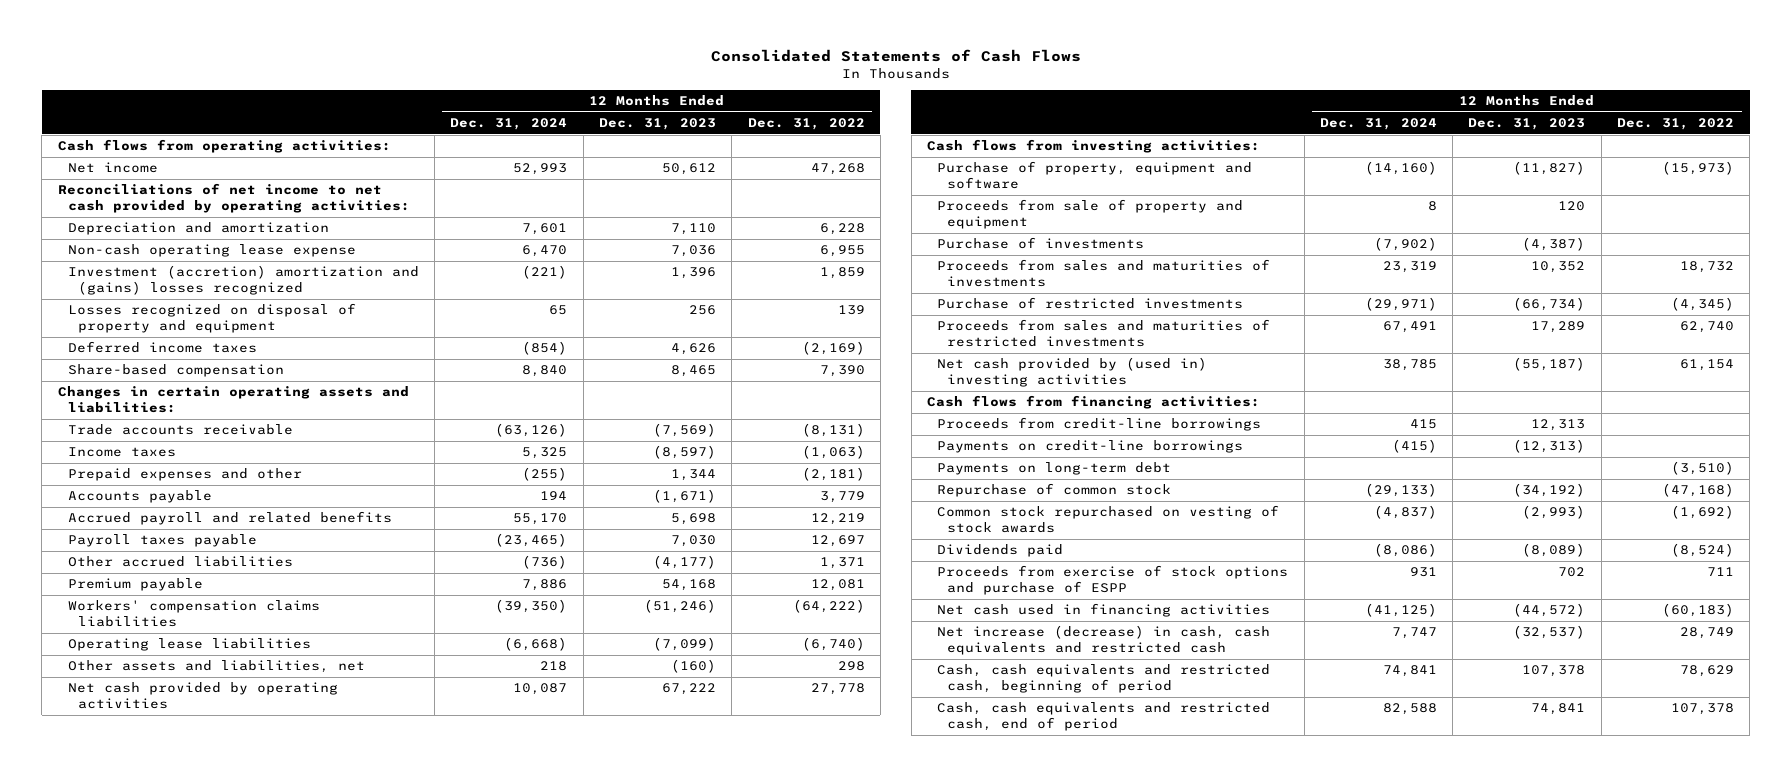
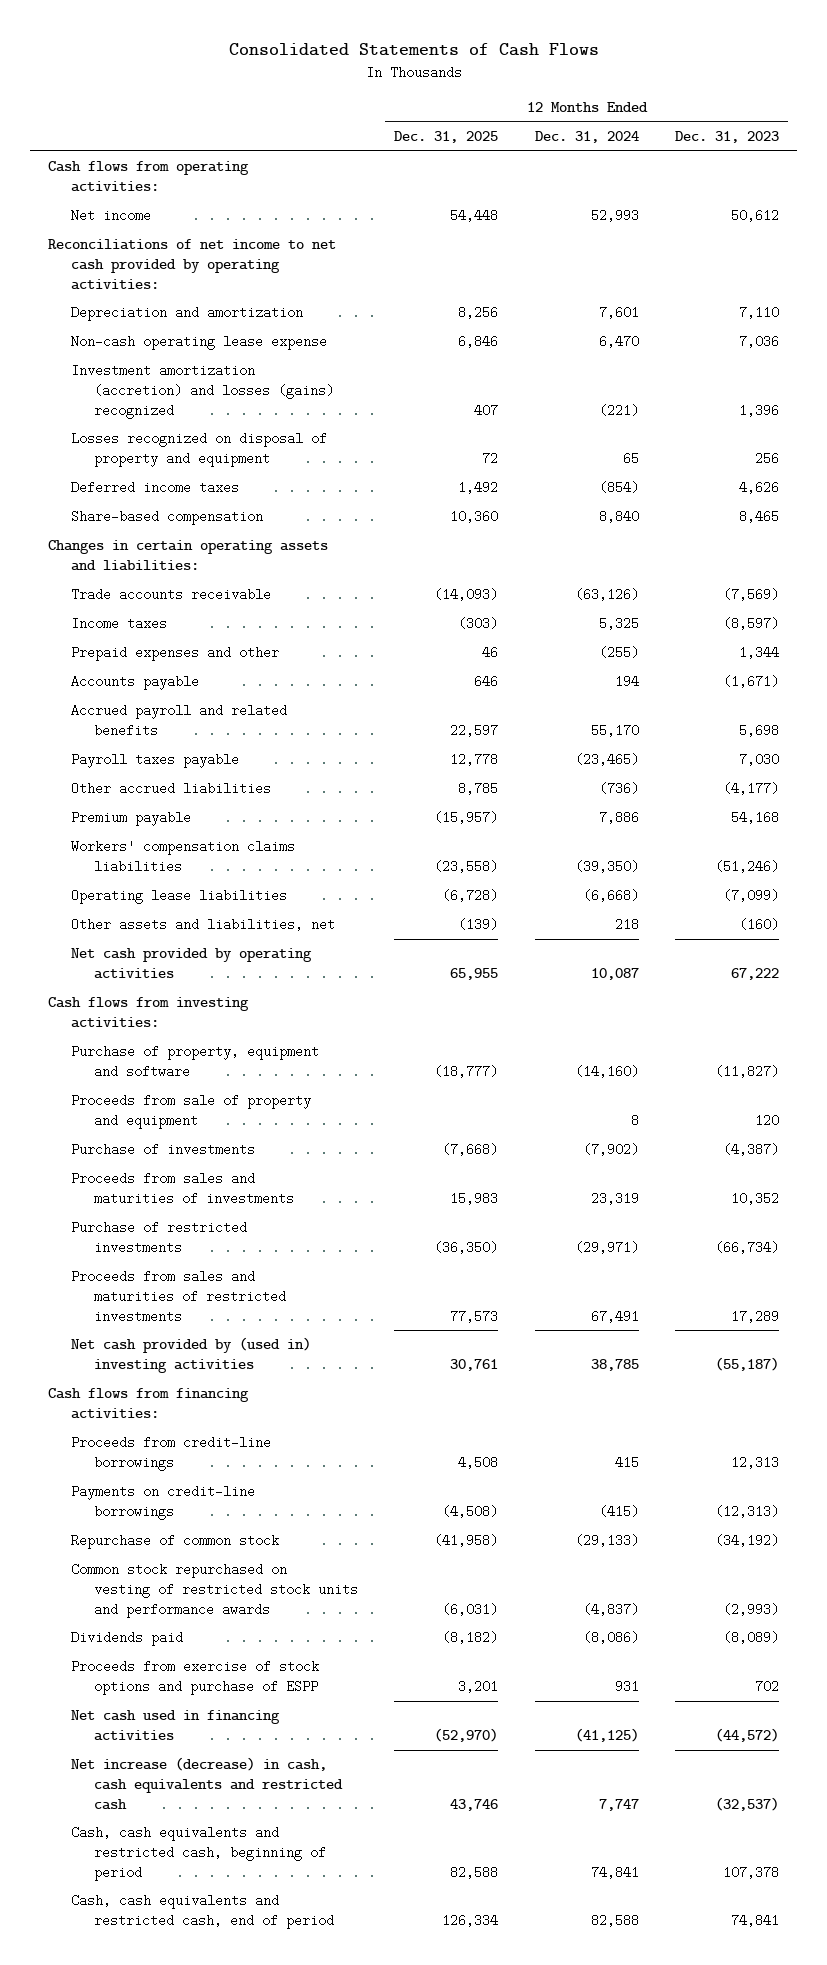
[747,118,865,131] Dec. 31, 2022 -> none
none -> [394,131,499,144] Dec. 31, 2025
[67,265,419,295] Investment (accretion) amortization and (gains) losses recognized -> [71,364,335,419] Investment amortization (accretion) and losses (gains) recognized
[937,462,1172,476] Payments on long-term debt -> none
[937,505,1280,533] Common stock repurchased on vesting of stock awards -> [71,1563,359,1618] Common stock repurchased on vesting of restricted stock units and performance awards

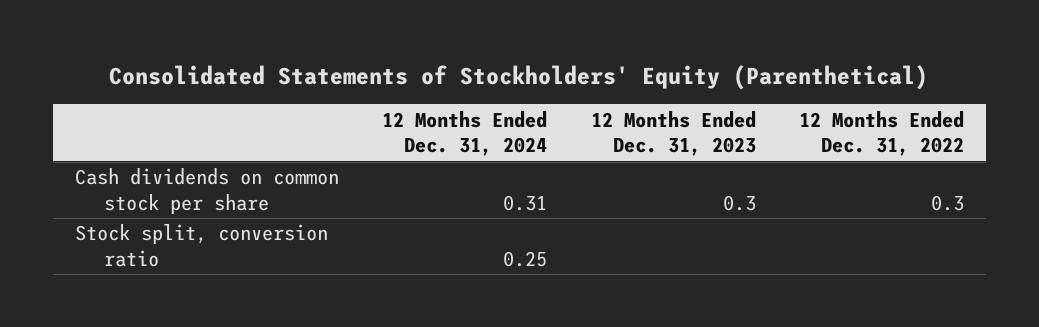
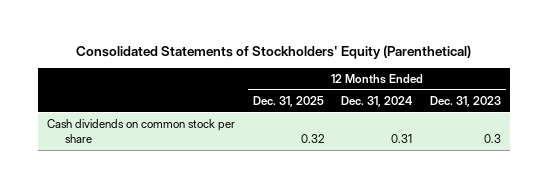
[798,110,964,157] 12 Months Ended Dec. 31, 2022 -> none
none -> [252,95,324,107] Dec. 31, 2025
[74,224,328,267] Stock split, conversion ratio -> none

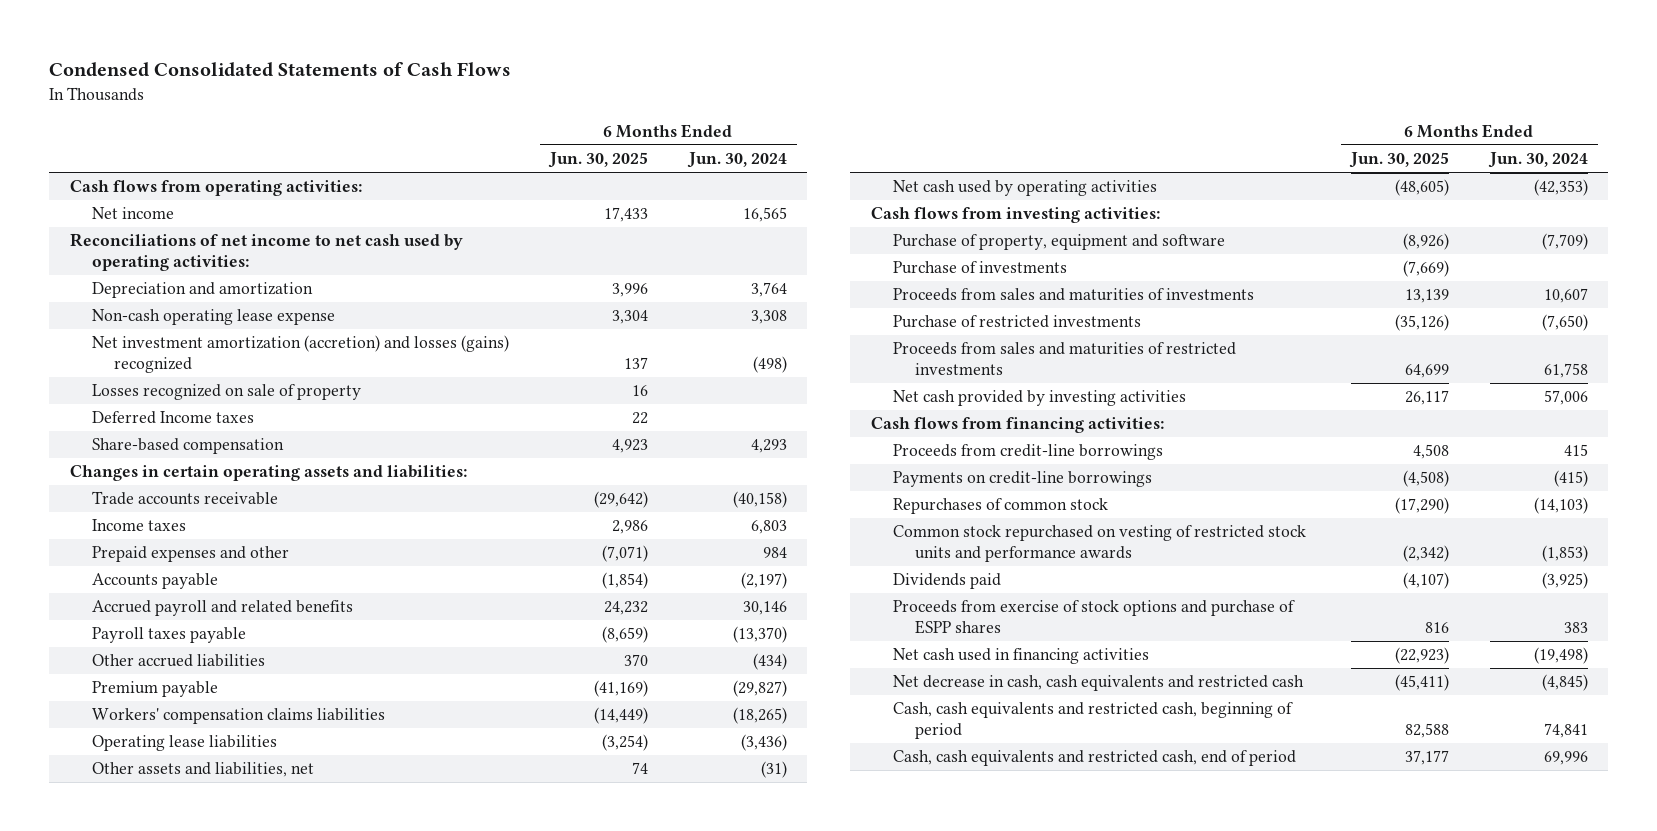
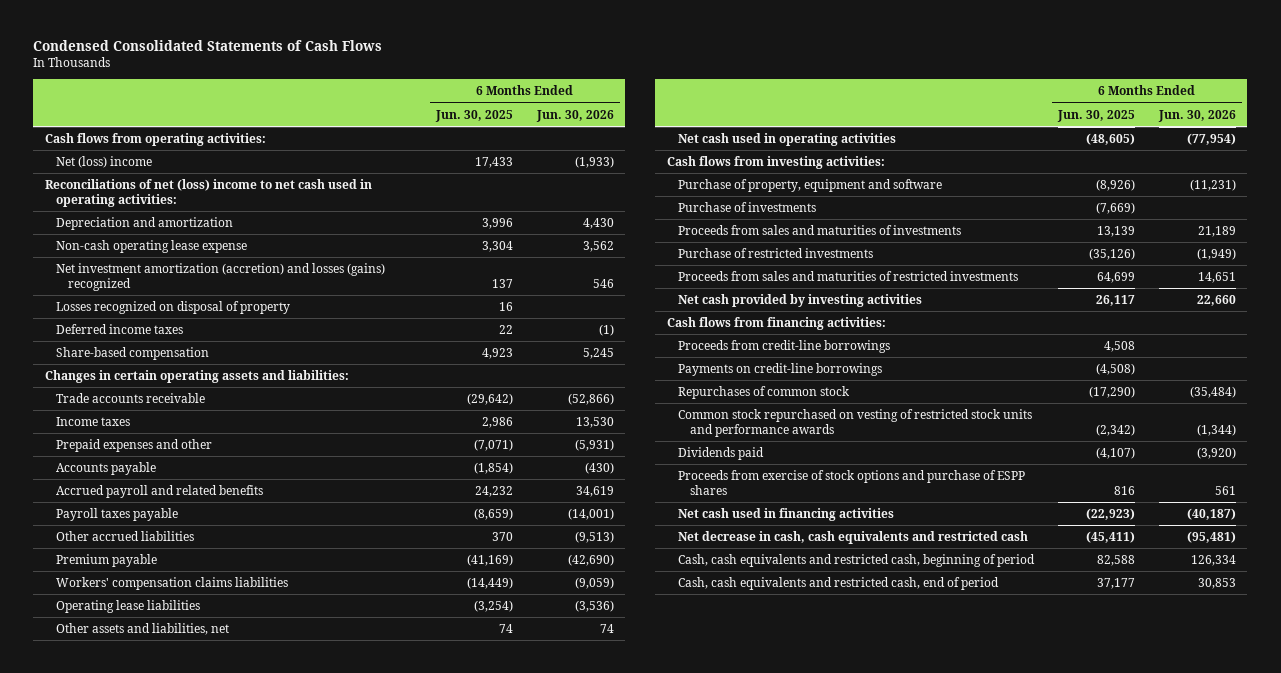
[686,152,787,169] Jun. 30, 2024 -> none
none -> [535,109,614,122] Jun. 30, 2026
[91,207,174,220] Net income -> [56,155,153,168] Net (loss) income
[69,233,463,271] Reconciliations of net income to net cash used by operating activities: -> [44,178,372,207] Reconciliations of net (loss) income to net cash used in operating activities:
[91,384,361,401] Losses recognized on sale of property -> [56,300,291,314] Losses recognized on disposal of property
[91,411,254,425] Deferred Income taxes -> [56,323,184,334] Deferred income taxes
[893,180,1158,197] Net cash used by operating activities -> [678,132,897,146] Net cash used in operating activities

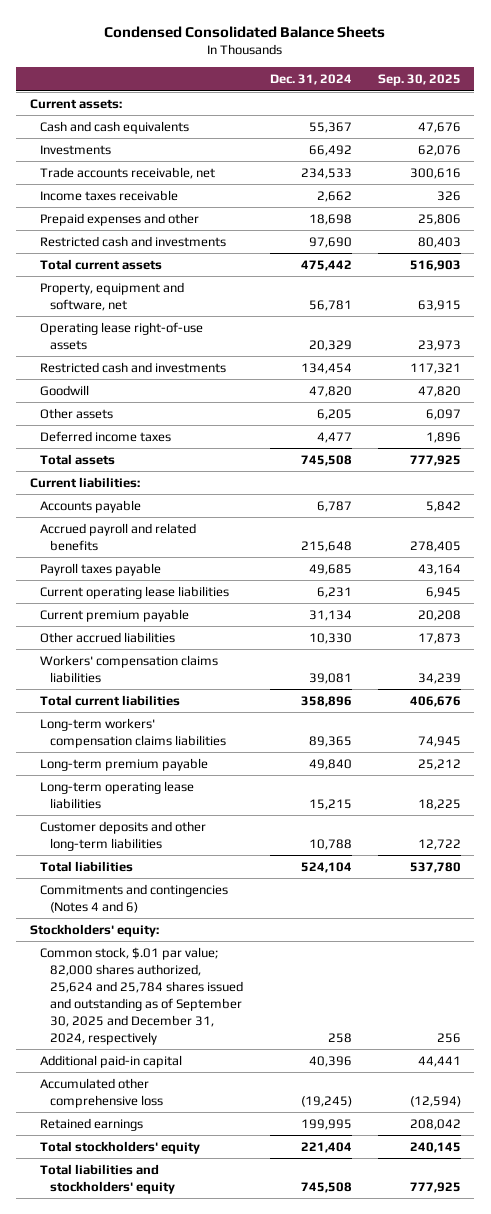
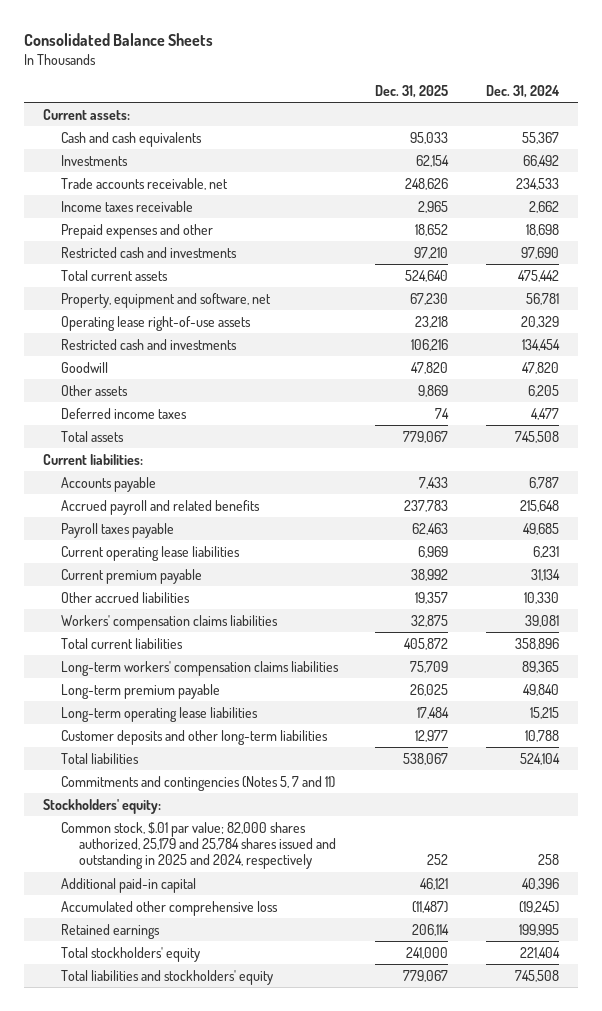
[104,25,386,38] Condensed Consolidated Balance Sheets -> [23,32,213,46] Consolidated Balance Sheets
[378,74,462,87] Sep. 30, 2025 -> none
none -> [375,84,449,98] Dec. 31, 2025
[39,883,228,913] Commitments and contingencies (Notes 4 and 6) -> [60,775,335,791] Commitments and contingencies (Notes 5, 7 and 11)
[39,946,243,1045] Common stock, $.01 par value; 82,000 shares authorized, 25,624 and 25,784 shares issued and outstanding as of September 30, 2025 and December 31, 2024, respectively -> [60,821,336,870] Common stock, $.01 par value; 82,000 shares authorized, 25,179 and 25,784 shares issued and outstanding in 2025 and 2024, respectively

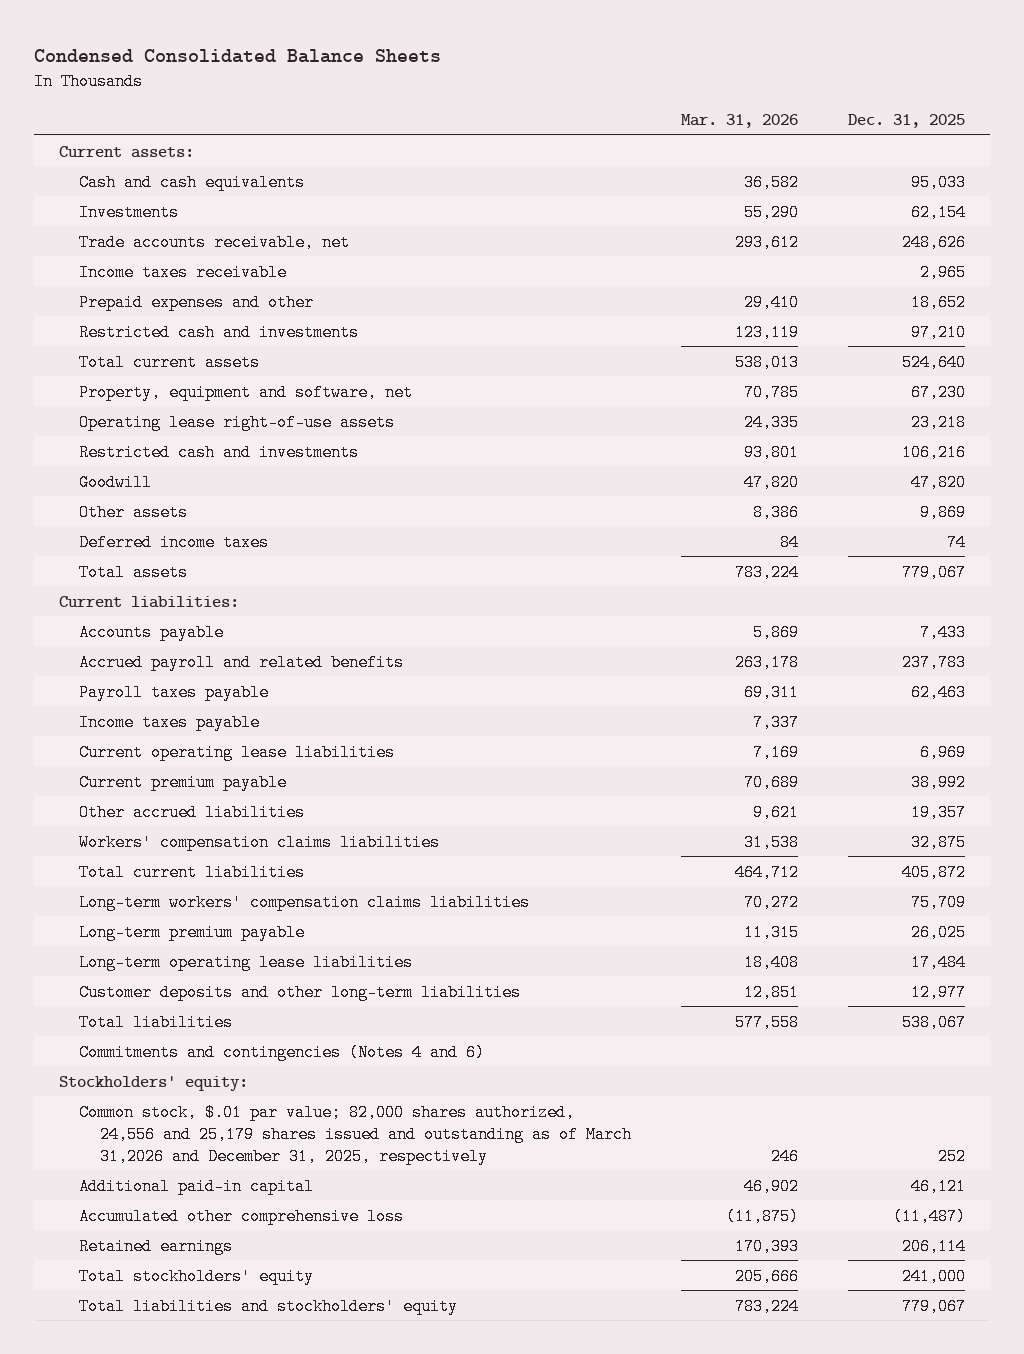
[23,32,213,46] Consolidated Balance Sheets -> [33,48,441,63] Condensed Consolidated Balance Sheets
[485,84,560,98] Dec. 31, 2024 -> none
none -> [680,114,798,129] Mar. 31, 2026
none -> [79,713,261,731] Income taxes payable
[60,775,335,791] Commitments and contingencies (Notes 5, 7 and 11) -> [79,1043,486,1061] Commitments and contingencies (Notes 4 and 6)
[60,821,336,870] Common stock, $.01 par value; 82,000 shares authorized, 25,179 and 25,784 shares issued and outstanding in 2025 and 2024, respectively -> [79,1103,632,1165] Common stock, $.01 par value; 82,000 shares authorized, 24,556 and 25,179 shares issued and outstanding as of March 31,2026 and December 31, 2025, respectively

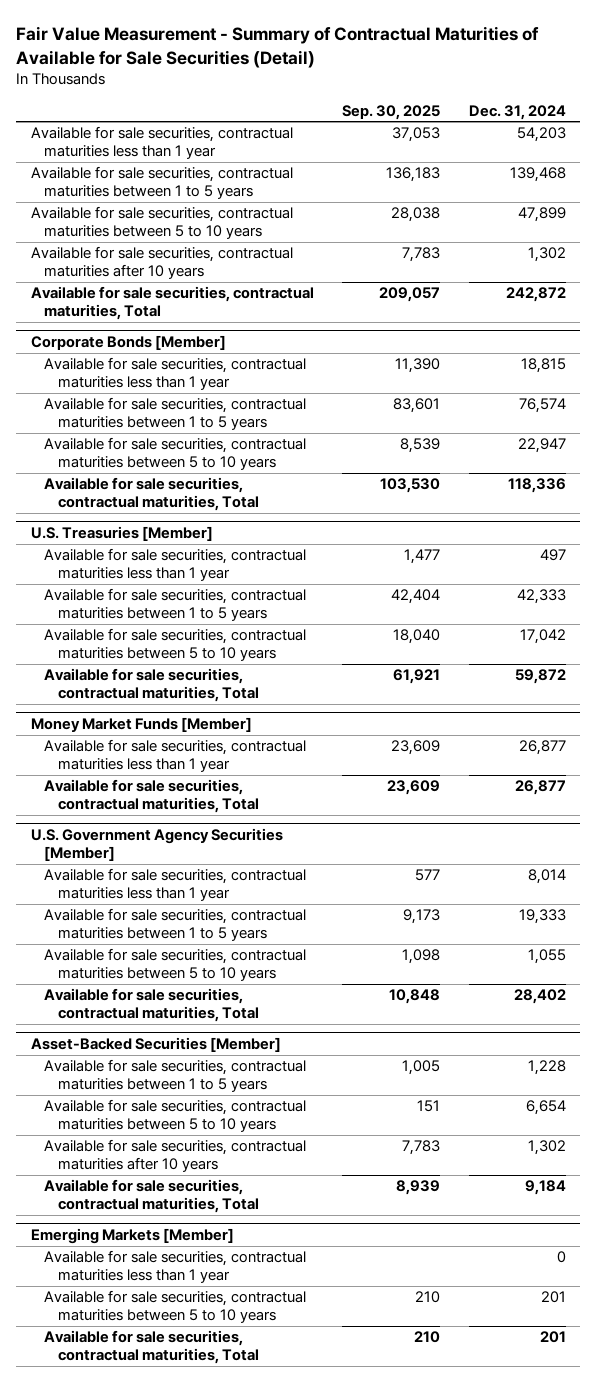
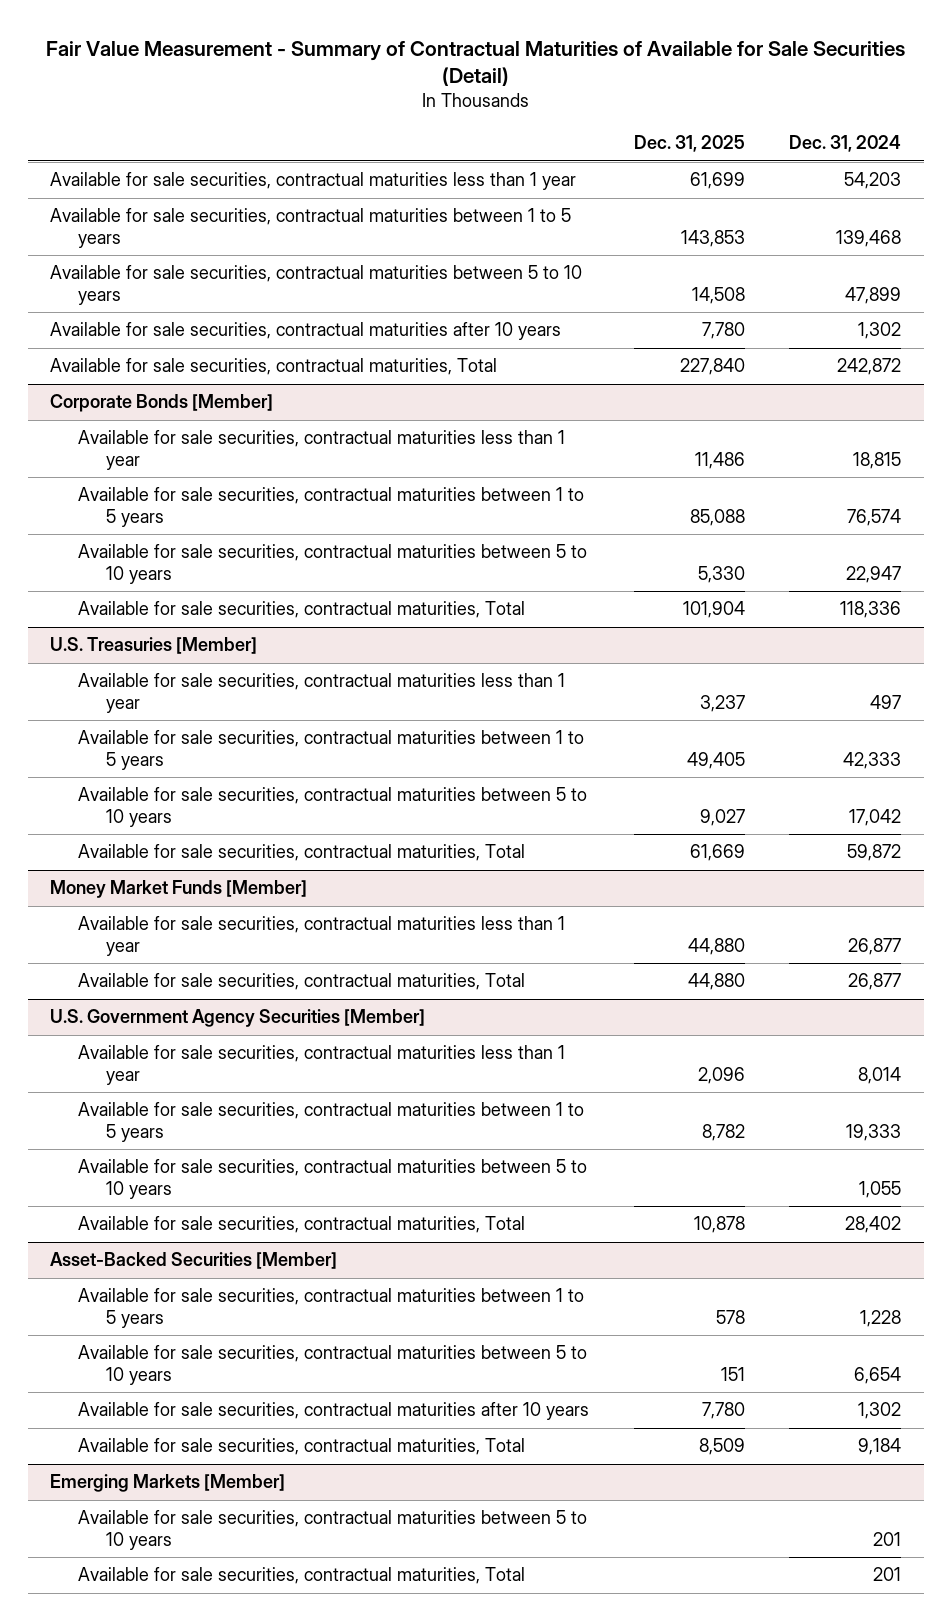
[342,104,441,120] Sep. 30, 2025 -> none
none -> [633,135,745,153] Dec. 31, 2025
[44,1250,307,1284] Available for sale securities, contractual maturities less than 1 year -> none

